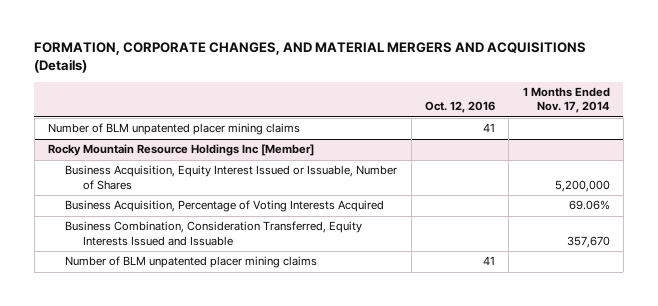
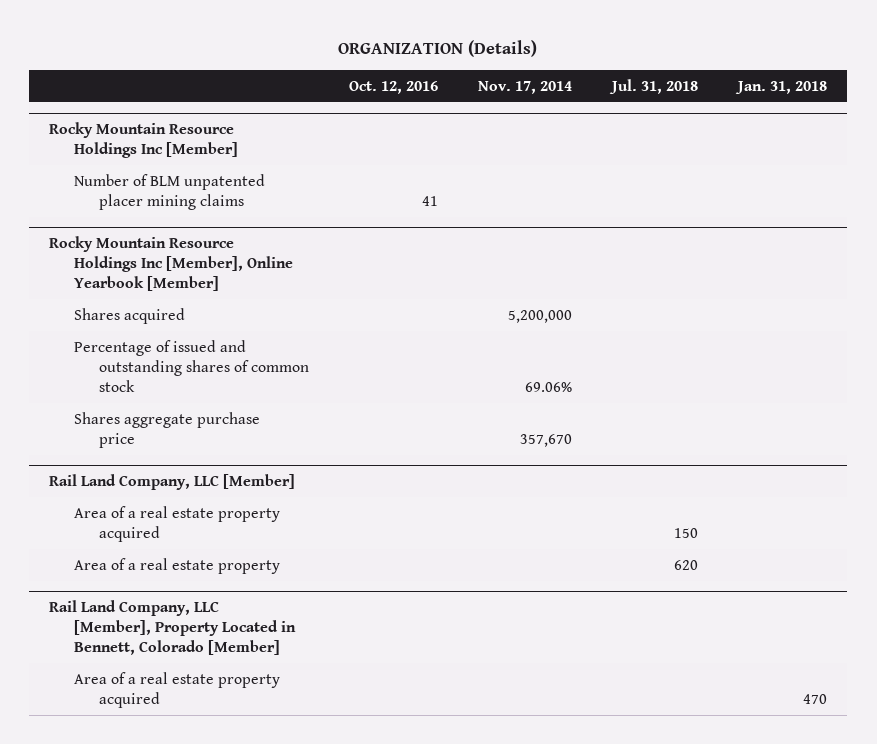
[34,42,587,74] FORMATION, CORPORATE CHANGES, AND MATERIAL MERGERS AND ACQUISITIONS (Details) -> [338,39,538,57] ORGANIZATION (Details)
[522,87,610,114] 1 Months Ended Nov. 17, 2014 -> none
none -> [478,80,573,94] Nov. 17, 2014
none -> [609,78,699,94] Jul. 31, 2018
none -> [735,80,828,94] Jan. 31, 2018
[47,123,300,136] Number of BLM unpatented placer mining claims -> none
[65,165,398,190] Business Acquisition, Equity Interest Issued or Issuable, Number of Shares -> none
[65,200,385,213] Business Acquisition, Percentage of Voting Interests Acquired -> none
[65,221,363,246] Business Combination, Consideration Transferred, Equity Interests Issued and Issuable -> none
none -> [49,235,294,291] Rocky Mountain Resource Holdings Inc [Member], Online Yearbook [Member]
none -> [74,307,186,324] Shares acquired
none -> [74,339,310,392] Percentage of issued and outstanding shares of common stock
none -> [74,411,261,448] Shares aggregate purchase price
none -> [49,473,296,490] Rail Land Company, LLC [Member]
none -> [74,505,281,542] Area of a real estate property acquired
none -> [74,557,281,574] Area of a real estate property
none -> [49,599,297,655] Rail Land Company, LLC [Member], Property Located in Bennett, Colorado [Member]
none -> [74,671,281,708] Area of a real estate property acquired

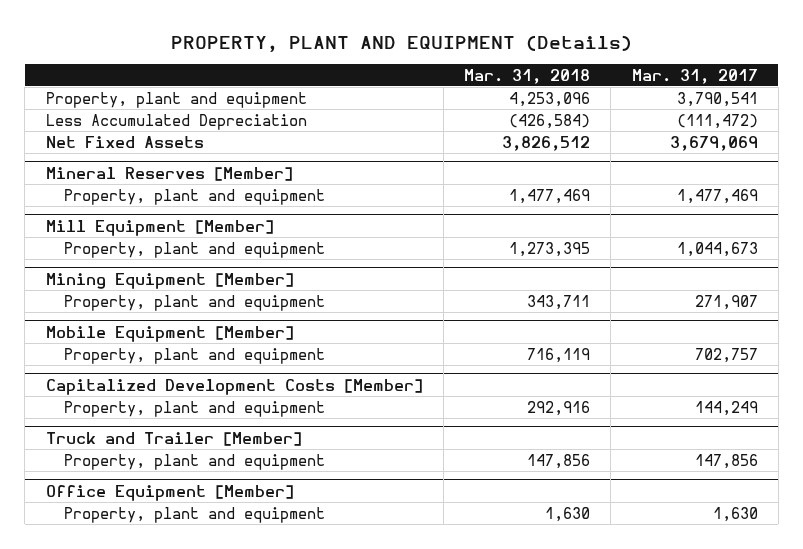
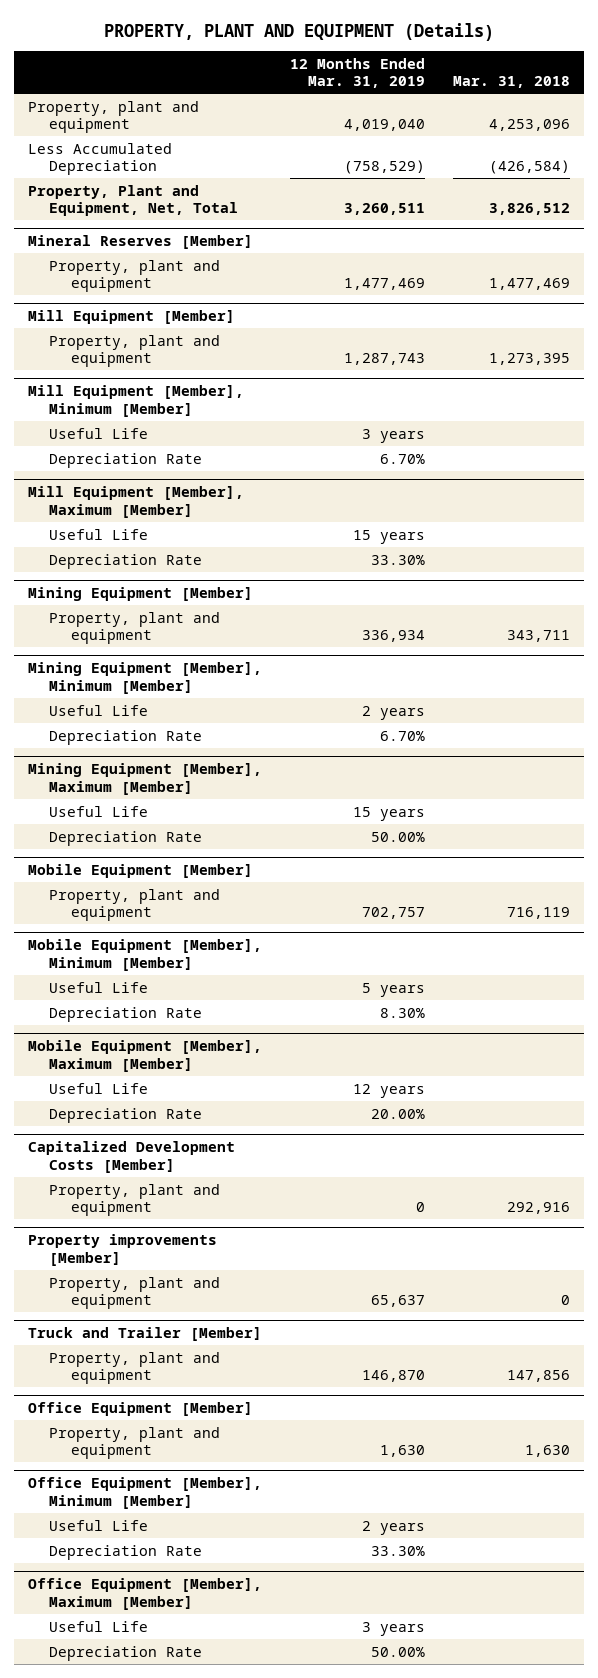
[631,68,758,84] Mar. 31, 2017 -> none
none -> [289,58,425,89] 12 Months Ended Mar. 31, 2019
[45,135,204,148] Net Fixed Assets -> [27,184,239,216] Property, Plant and Equipment, Net, Total
none -> [27,385,244,417] Mill Equipment [Member], Minimum [Member]
none -> [49,427,149,439] Useful Life
none -> [49,452,203,468] Depreciation Rate
none -> [27,486,244,518] Mill Equipment [Member], Maximum [Member]
none -> [49,528,149,540] Useful Life
none -> [49,553,203,569] Depreciation Rate
none -> [27,662,262,694] Mining Equipment [Member], Minimum [Member]
none -> [49,704,149,716] Useful Life
none -> [49,729,203,745] Depreciation Rate
none -> [27,763,262,795] Mining Equipment [Member], Maximum [Member]
none -> [49,805,149,817] Useful Life
none -> [49,830,203,846] Depreciation Rate
none -> [27,939,262,971] Mobile Equipment [Member], Minimum [Member]
none -> [49,981,149,993] Useful Life
none -> [49,1006,203,1022] Depreciation Rate
none -> [27,1040,262,1072] Mobile Equipment [Member], Maximum [Member]
none -> [49,1082,149,1094] Useful Life
none -> [49,1107,203,1123] Depreciation Rate
none -> [27,1234,217,1266] Property improvements [Member]
none -> [49,1276,221,1309] Property, plant and equipment
none -> [27,1477,262,1509] Office Equipment [Member], Minimum [Member]
none -> [49,1519,149,1531] Useful Life
none -> [49,1544,203,1560] Depreciation Rate
none -> [27,1578,262,1610] Office Equipment [Member], Maximum [Member]
none -> [49,1620,149,1632] Useful Life
none -> [49,1645,203,1661] Depreciation Rate

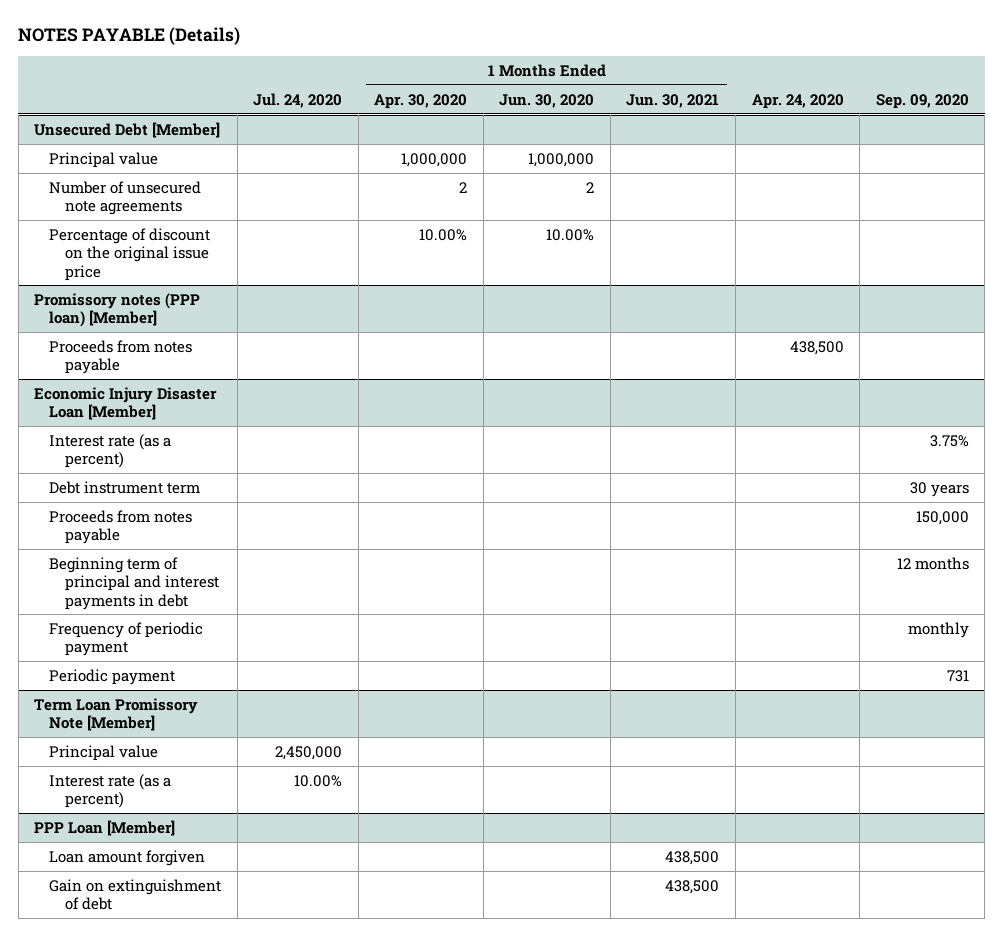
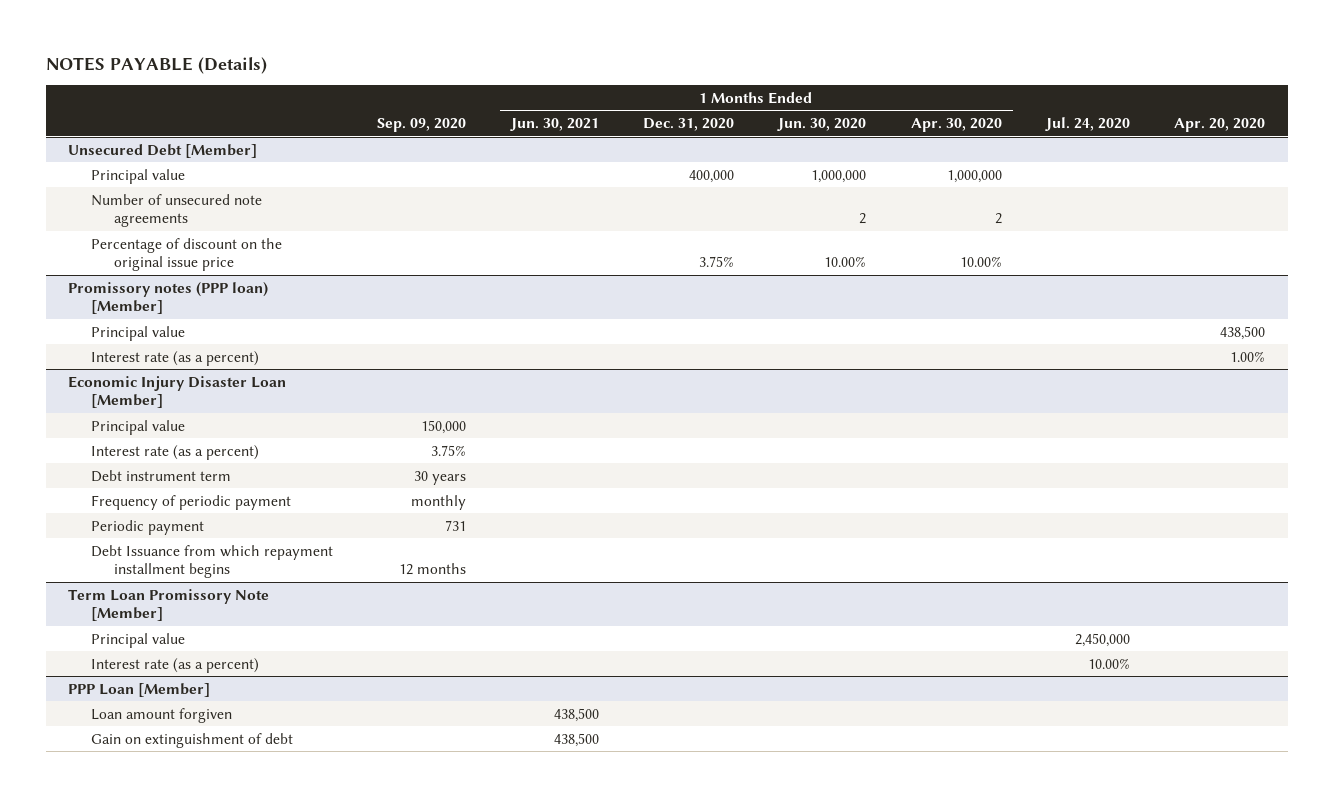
[751,93,844,109] Apr. 24, 2020 -> none
none -> [643,118,735,132] Dec. 31, 2020
none -> [1174,118,1266,133] Apr. 20, 2020
[49,339,193,375] Proceeds from notes payable -> none
none -> [90,325,185,341] Principal value
none -> [90,350,259,366] Interest rate (as a percent)
none -> [90,419,185,435] Principal value
[49,509,193,545] Proceeds from notes payable -> none
[49,556,219,610] Beginning term of principal and interest payments in debt -> none
none -> [90,544,333,579] Debt Issuance from which repayment installment begins

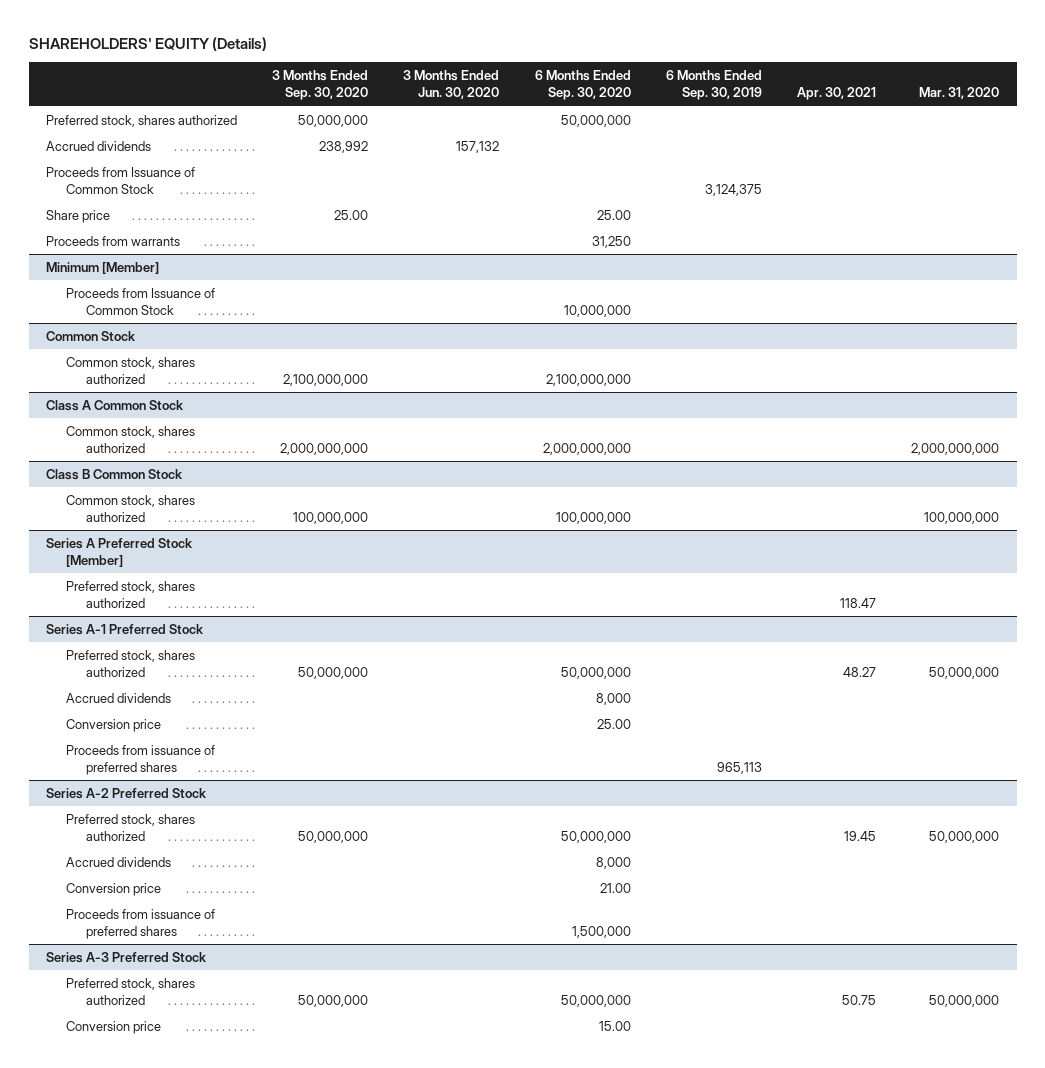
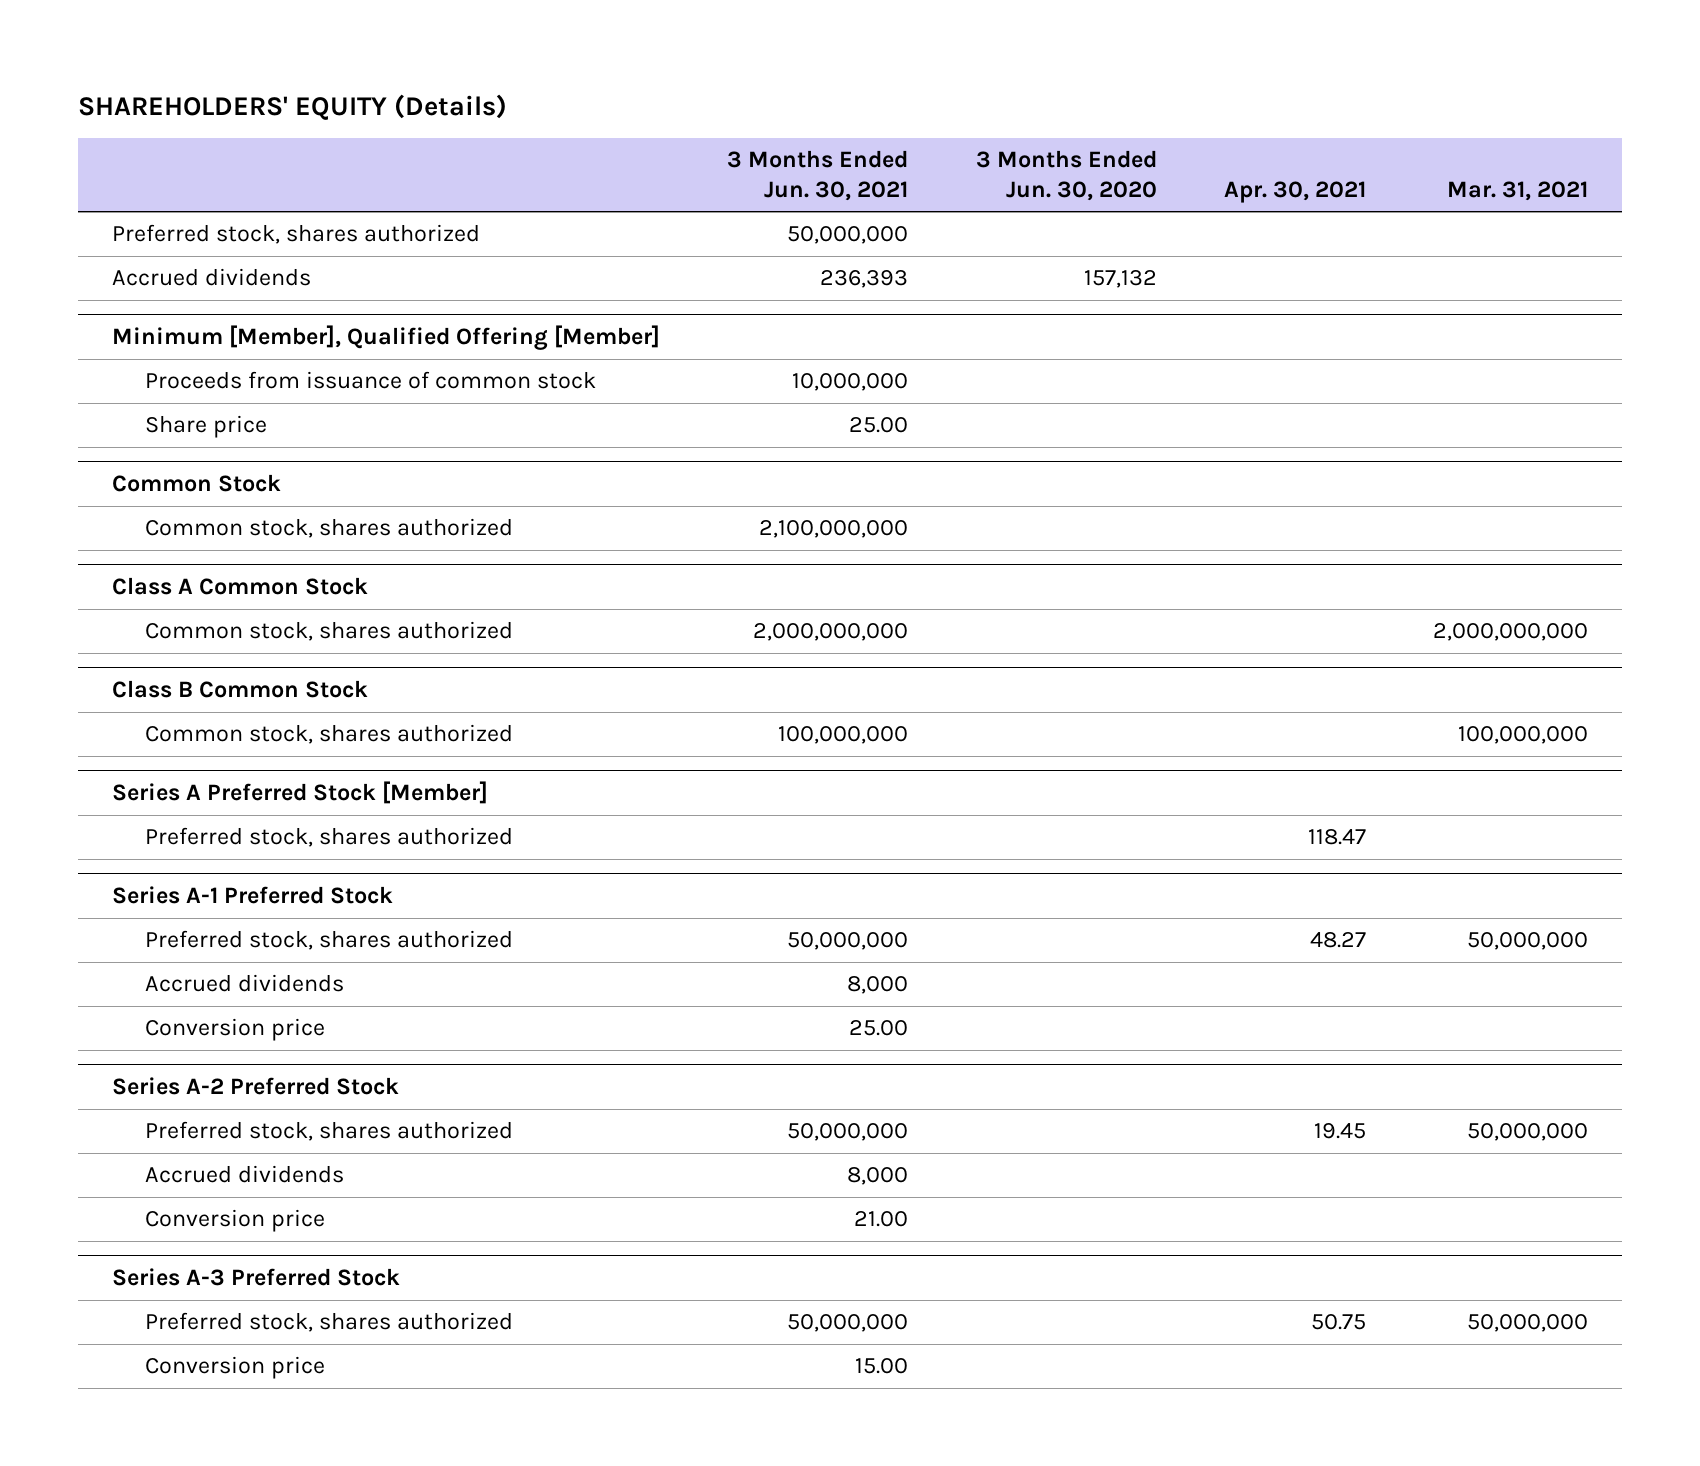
[272,70,369,101] 3 Months Ended Sep. 30, 2020 -> none
[534,70,631,101] 6 Months Ended Sep. 30, 2020 -> none
[665,70,762,101] 6 Months Ended Sep. 30, 2019 -> none
[919,87,1000,100] Mar. 31, 2020 -> none
none -> [727,150,909,201] 3 Months Ended Jun. 30, 2021
none -> [1447,180,1589,201] Mar. 31, 2021
[46,166,196,194] Proceeds from Issuance of Common Stock -> none
[46,209,111,223] Share price -> none
[46,235,181,246] Proceeds from warrants -> none
[46,261,160,274] Minimum [Member] -> [111,325,660,351] Minimum [Member], Qualified Offering [Member]
[66,287,216,315] Proceeds from Issuance of Common Stock -> [144,371,596,390] Proceeds from issuance of common stock
none -> [144,415,267,439] Share price
[66,744,216,775] Proceeds from issuance of preferred shares -> none
[66,908,216,939] Proceeds from issuance of preferred shares -> none

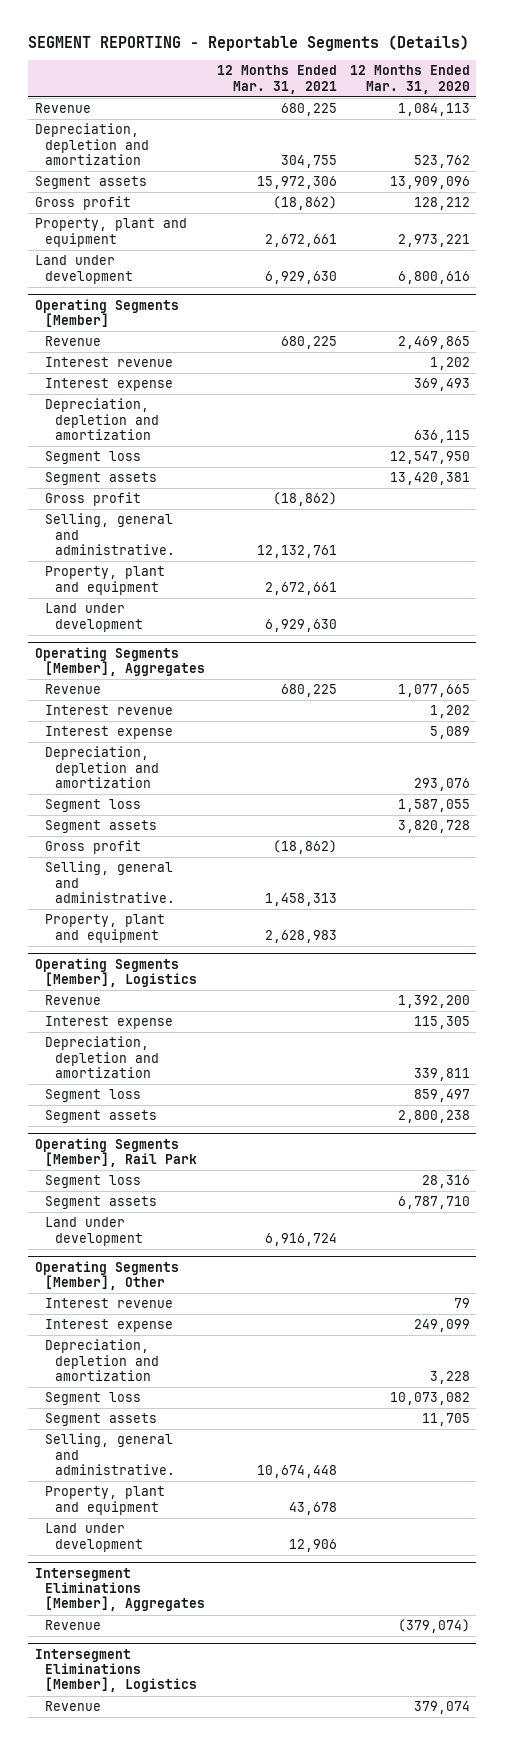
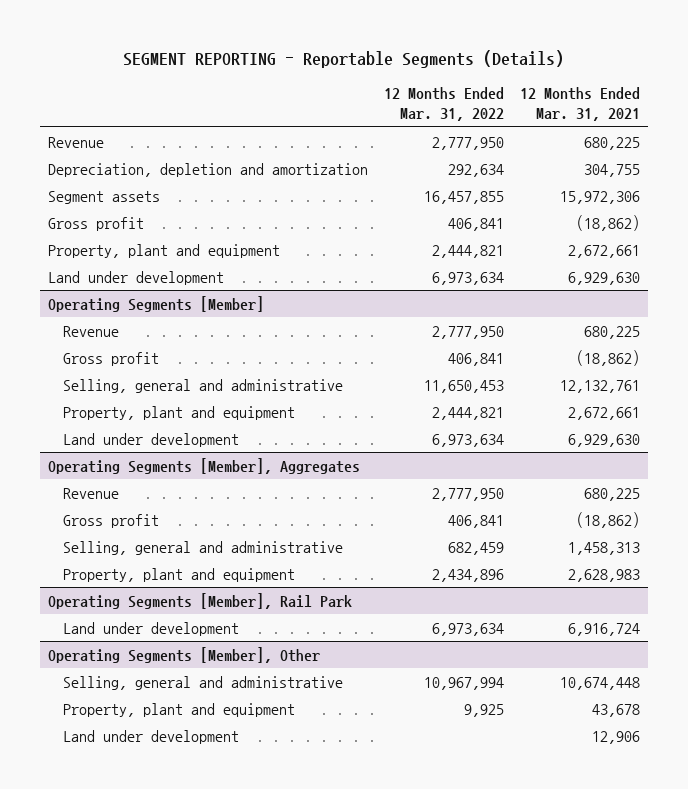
[349,65,470,94] 12 Months Ended Mar. 31, 2020 -> none
none -> [384,87,505,121] 12 Months Ended Mar. 31, 2022
[44,357,173,368] Interest revenue -> none
[44,378,173,392] Interest expense -> none
[44,398,159,440] Depreciation, depletion and amortization -> none
[44,451,141,465] Segment loss -> none
[44,472,157,486] Segment assets -> none
[44,513,175,555] Selling, general and administrative. -> [62,378,343,393] Selling, general and administrative
[44,705,173,716] Interest revenue -> none
[44,726,173,740] Interest expense -> none
[44,746,159,788] Depreciation, depletion and amortization -> none
[44,799,141,813] Segment loss -> none
[44,820,157,834] Segment assets -> none
[44,861,175,903] Selling, general and administrative. -> [62,540,343,555] Selling, general and administrative
[34,957,197,988] Operating Segments [Member], Logistics -> none
[44,995,101,1006] Revenue -> none
[44,1016,173,1030] Interest expense -> none
[44,1036,159,1078] Depreciation, depletion and amortization -> none
[44,1089,141,1103] Segment loss -> none
[44,1110,157,1124] Segment assets -> none
[44,1175,141,1189] Segment loss -> none
[44,1196,157,1210] Segment assets -> none
[44,1298,173,1309] Interest revenue -> none
[44,1319,173,1333] Interest expense -> none
[44,1339,159,1381] Depreciation, depletion and amortization -> none
[44,1392,141,1406] Segment loss -> none
[44,1413,157,1427] Segment assets -> none
[44,1433,175,1475] Selling, general and administrative. -> [62,675,343,690] Selling, general and administrative
[34,1567,205,1612] Intersegment Eliminations [Member], Aggregates -> none
[44,1620,101,1631] Revenue -> none
[34,1648,197,1693] Intersegment Eliminations [Member], Logistics -> none
[44,1701,101,1712] Revenue -> none

